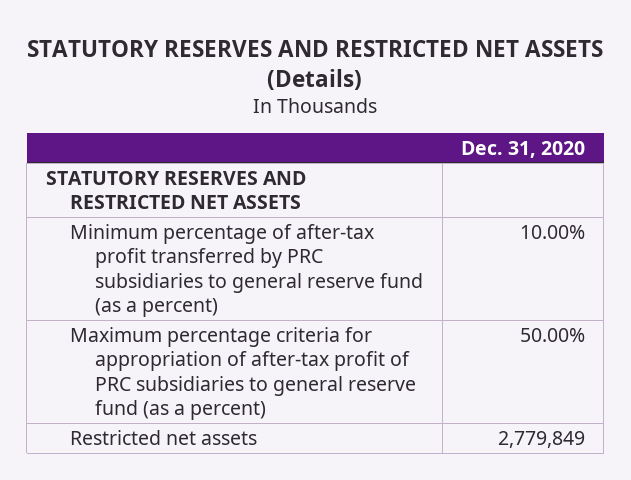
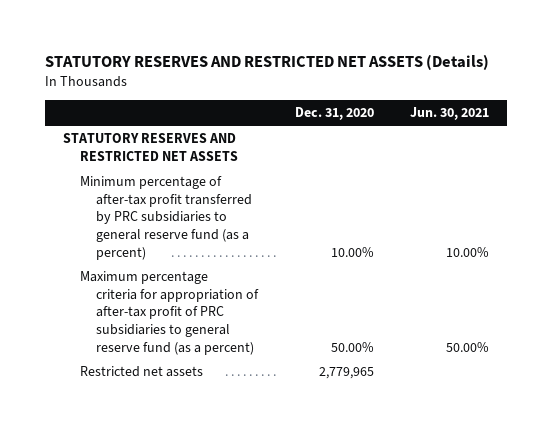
none -> [409,107,489,121] Jun. 30, 2021
[498,430,586,448] 2,779,849 -> [318,367,374,380] 2,779,965

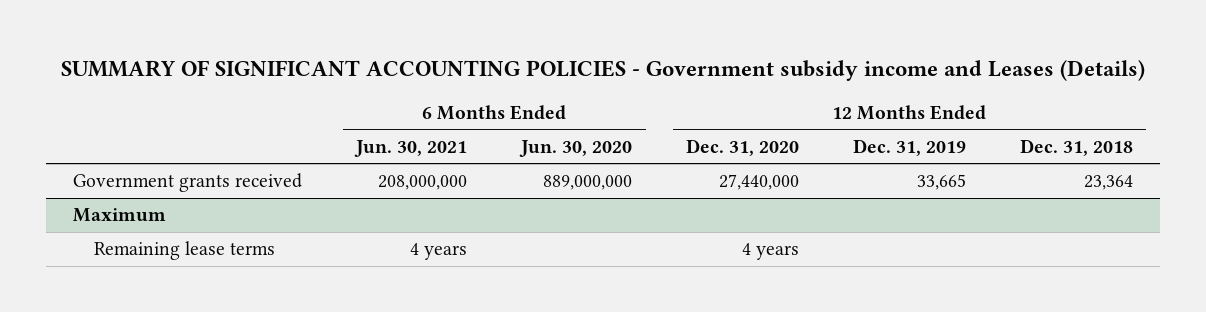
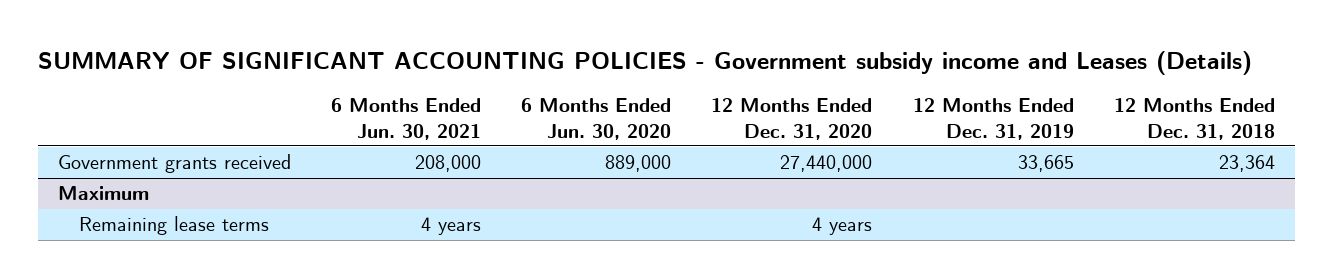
[378,175,468,191] 208,000,000 -> [415,155,482,173] 208,000
[543,175,633,191] 889,000,000 -> [605,155,672,173] 889,000

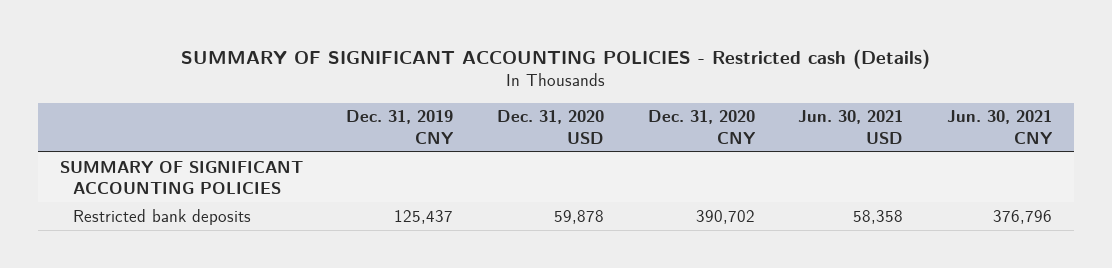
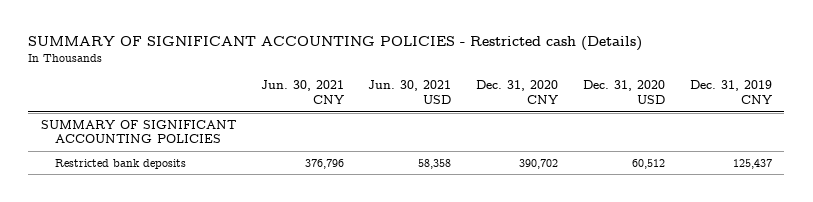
[554,209,605,224] 59,878 -> [632,158,666,169] 60,512

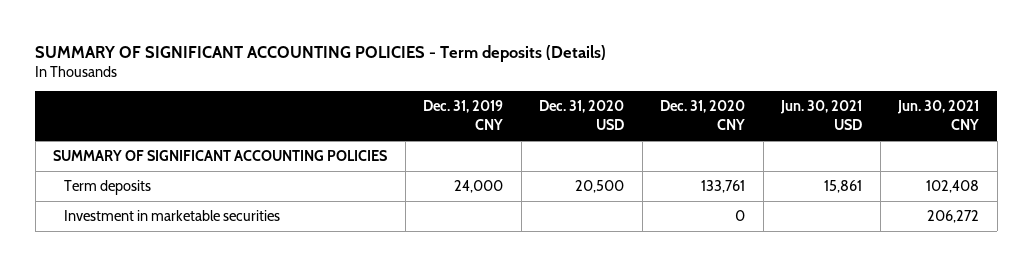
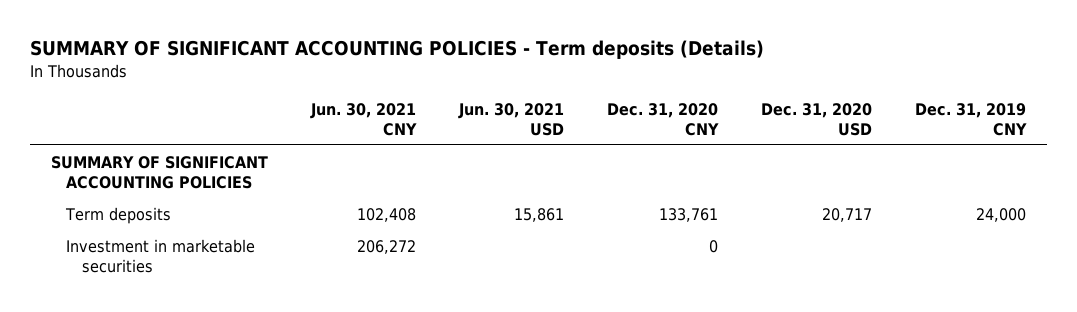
[575,180,625,194] 20,500 -> [821,207,872,222] 20,717

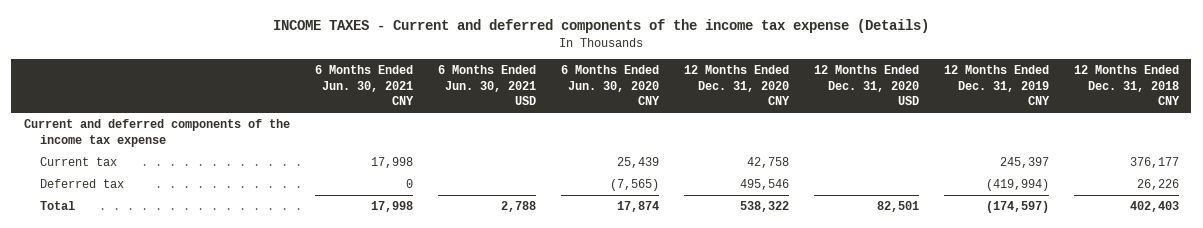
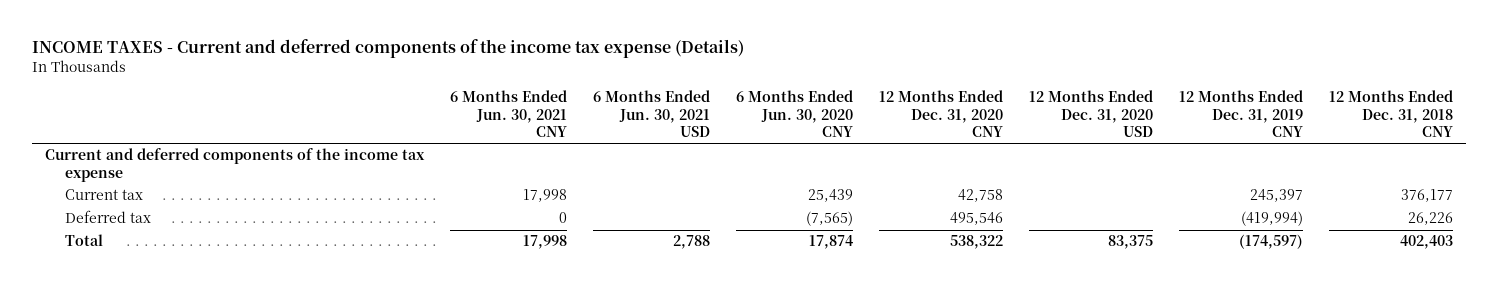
[876,201,919,213] 82,501 -> [1107,235,1153,250] 83,375

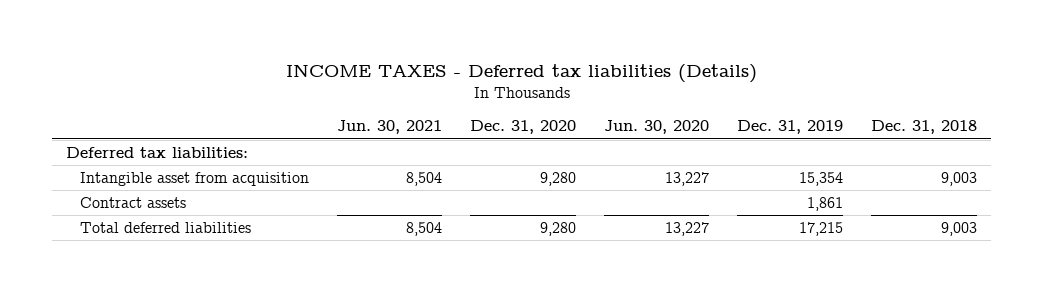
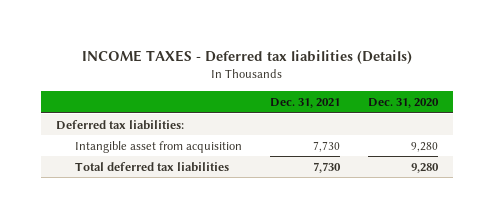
[337,120,443,135] Jun. 30, 2021 -> none
[604,120,710,135] Jun. 30, 2020 -> none
[737,120,844,135] Dec. 31, 2019 -> none
[870,120,977,135] Dec. 31, 2018 -> none
none -> [270,97,341,108] Dec. 31, 2021
[80,197,187,209] Contract assets -> none
[80,222,252,234] Total deferred liabilities -> [74,161,229,172] Total deferred tax liabilities

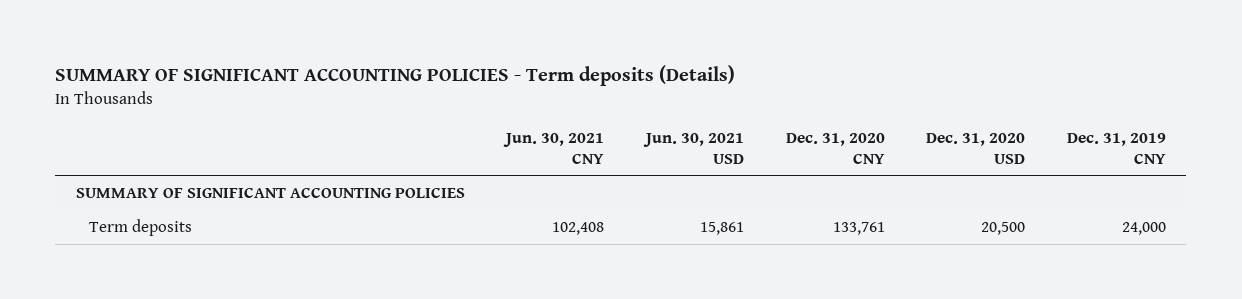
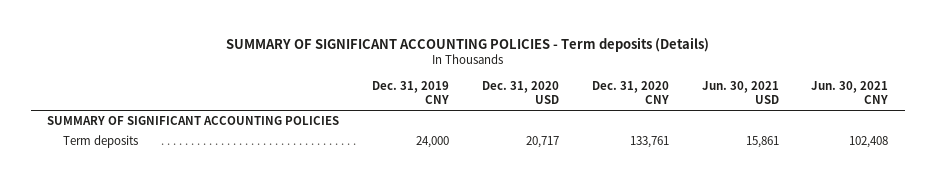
[981,222,1026,236] 20,500 -> [525,136,559,149] 20,717

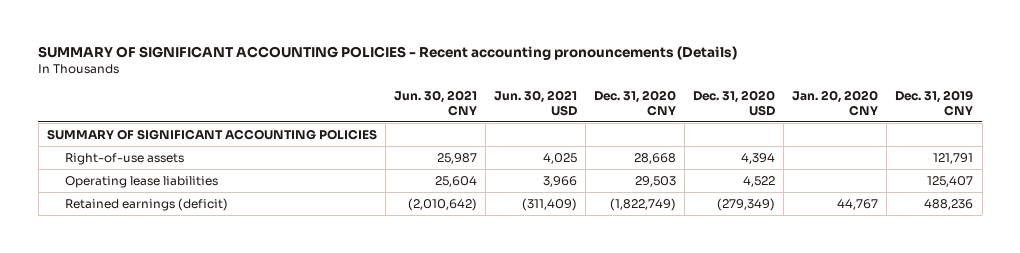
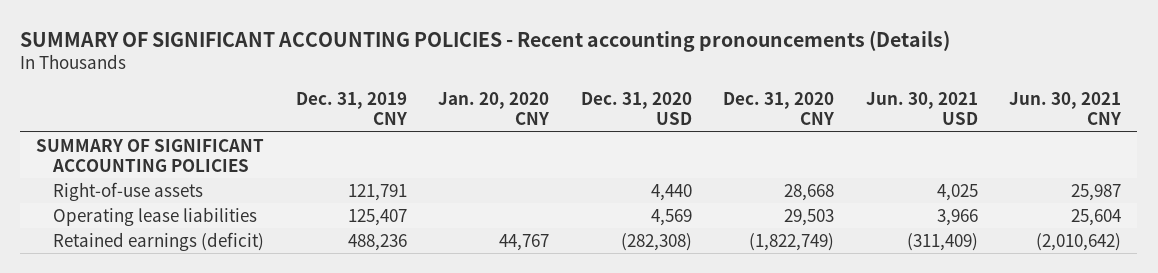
[741,152,776,164] 4,394 -> [650,183,692,201] 4,440
[743,175,776,187] 4,522 -> [650,208,692,226] 4,569
[717,197,776,211] (279,349) -> [620,232,692,251] (282,308)

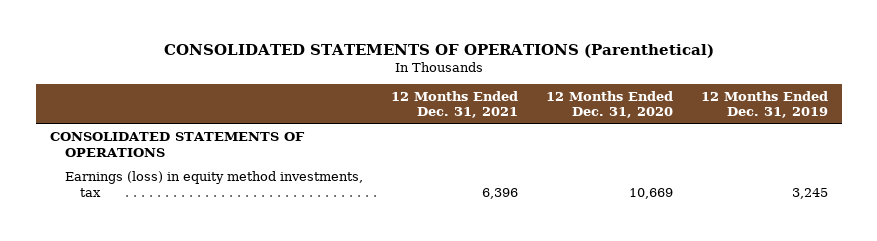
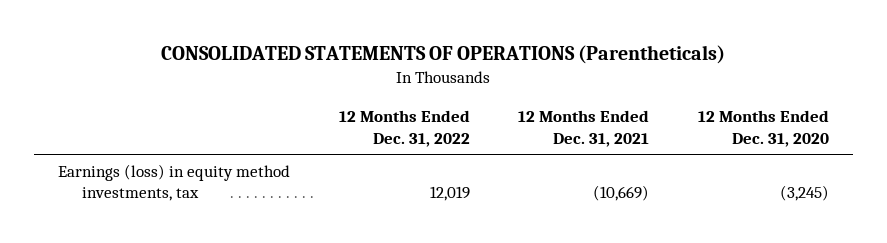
[163,44,714,59] CONSOLIDATED STATEMENTS OF OPERATIONS (Parenthetical) -> [161,45,726,65] CONSOLIDATED STATEMENTS OF OPERATIONS (Parentheticals)
[700,90,828,119] 12 Months Ended Dec. 31, 2019 -> none
none -> [338,110,470,147] 12 Months Ended Dec. 31, 2022
[49,132,305,158] CONSOLIDATED STATEMENTS OF OPERATIONS -> none
[481,188,518,200] 6,396 -> [593,185,650,202] (10,669)
[628,188,673,200] 10,669 -> [779,185,829,202] (3,245)

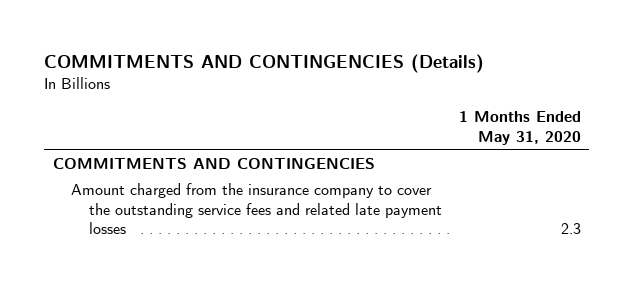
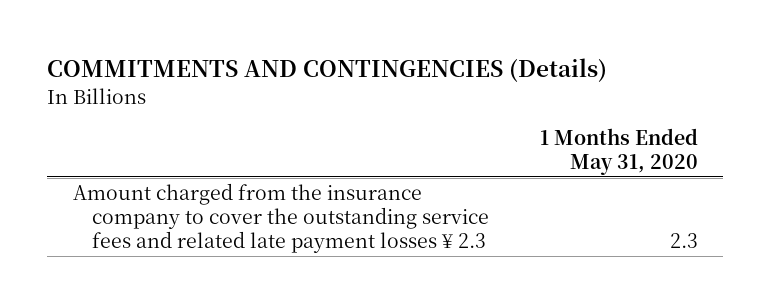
[52,158,375,170] COMMITMENTS AND CONTINGENCIES -> none
[70,183,442,235] Amount charged from the insurance company to cover the outstanding service fees and related late payment losses -> [72,182,489,254] Amount charged from the insurance company to cover the outstanding service fees and related late payment losses ¥ 2.3

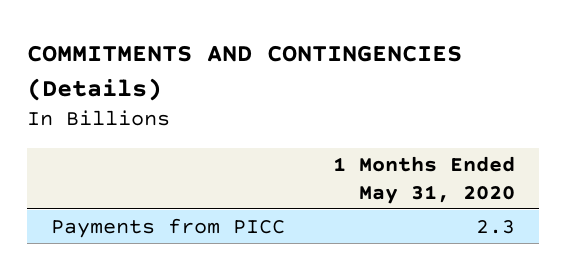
[72,182,489,254] Amount charged from the insurance company to cover the outstanding service fees and related late payment losses ¥ 2.3 -> [51,218,286,239] Payments from PICC

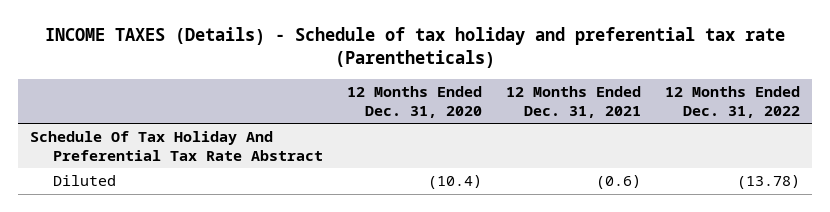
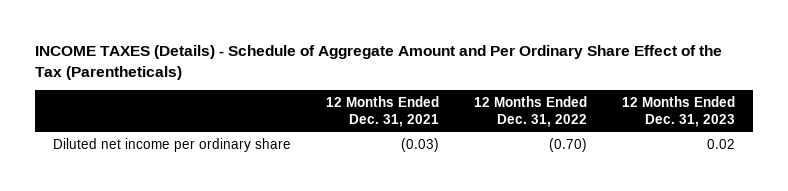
[45,27,786,69] INCOME TAXES (Details) - Schedule of tax holiday and preferential tax rate (Parentheticals) -> [35,45,723,81] INCOME TAXES (Details) - Schedule of Aggregate Amount and Per Ordinary Share Effect of the Tax (Parentheticals)
[346,86,482,118] 12 Months Ended Dec. 31, 2020 -> none
none -> [622,96,736,127] 12 Months Ended Dec. 31, 2023
[30,131,323,161] Schedule Of Tax Holiday And Preferential Tax Rate Abstract -> none
[52,175,116,187] Diluted -> none
none -> [52,137,291,152] Diluted net income per ordinary share

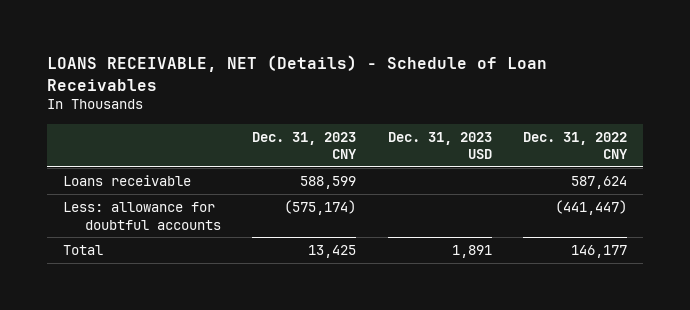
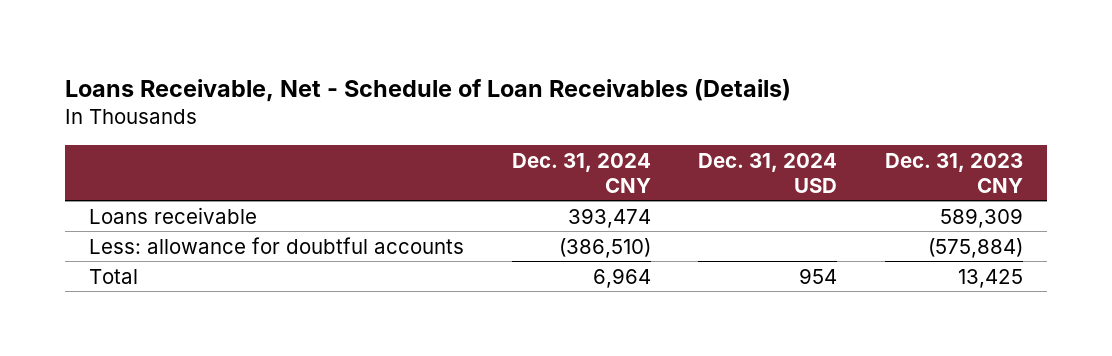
[46,54,547,91] LOANS RECEIVABLE, NET (Details) - Schedule of Loan Receivables -> [64,78,791,102] Loans Receivable, Net - Schedule of Loan Receivables (Details)
[387,131,492,160] Dec. 31, 2023 USD -> none
[522,131,628,160] Dec. 31, 2022 CNY -> none
none -> [511,152,651,193] Dec. 31, 2024 CNY
none -> [698,152,838,193] Dec. 31, 2024 USD
[300,176,357,190] 588,599 -> [940,207,1024,228] 589,309
[284,200,357,216] (575,174) -> [928,237,1024,258] (575,884)

